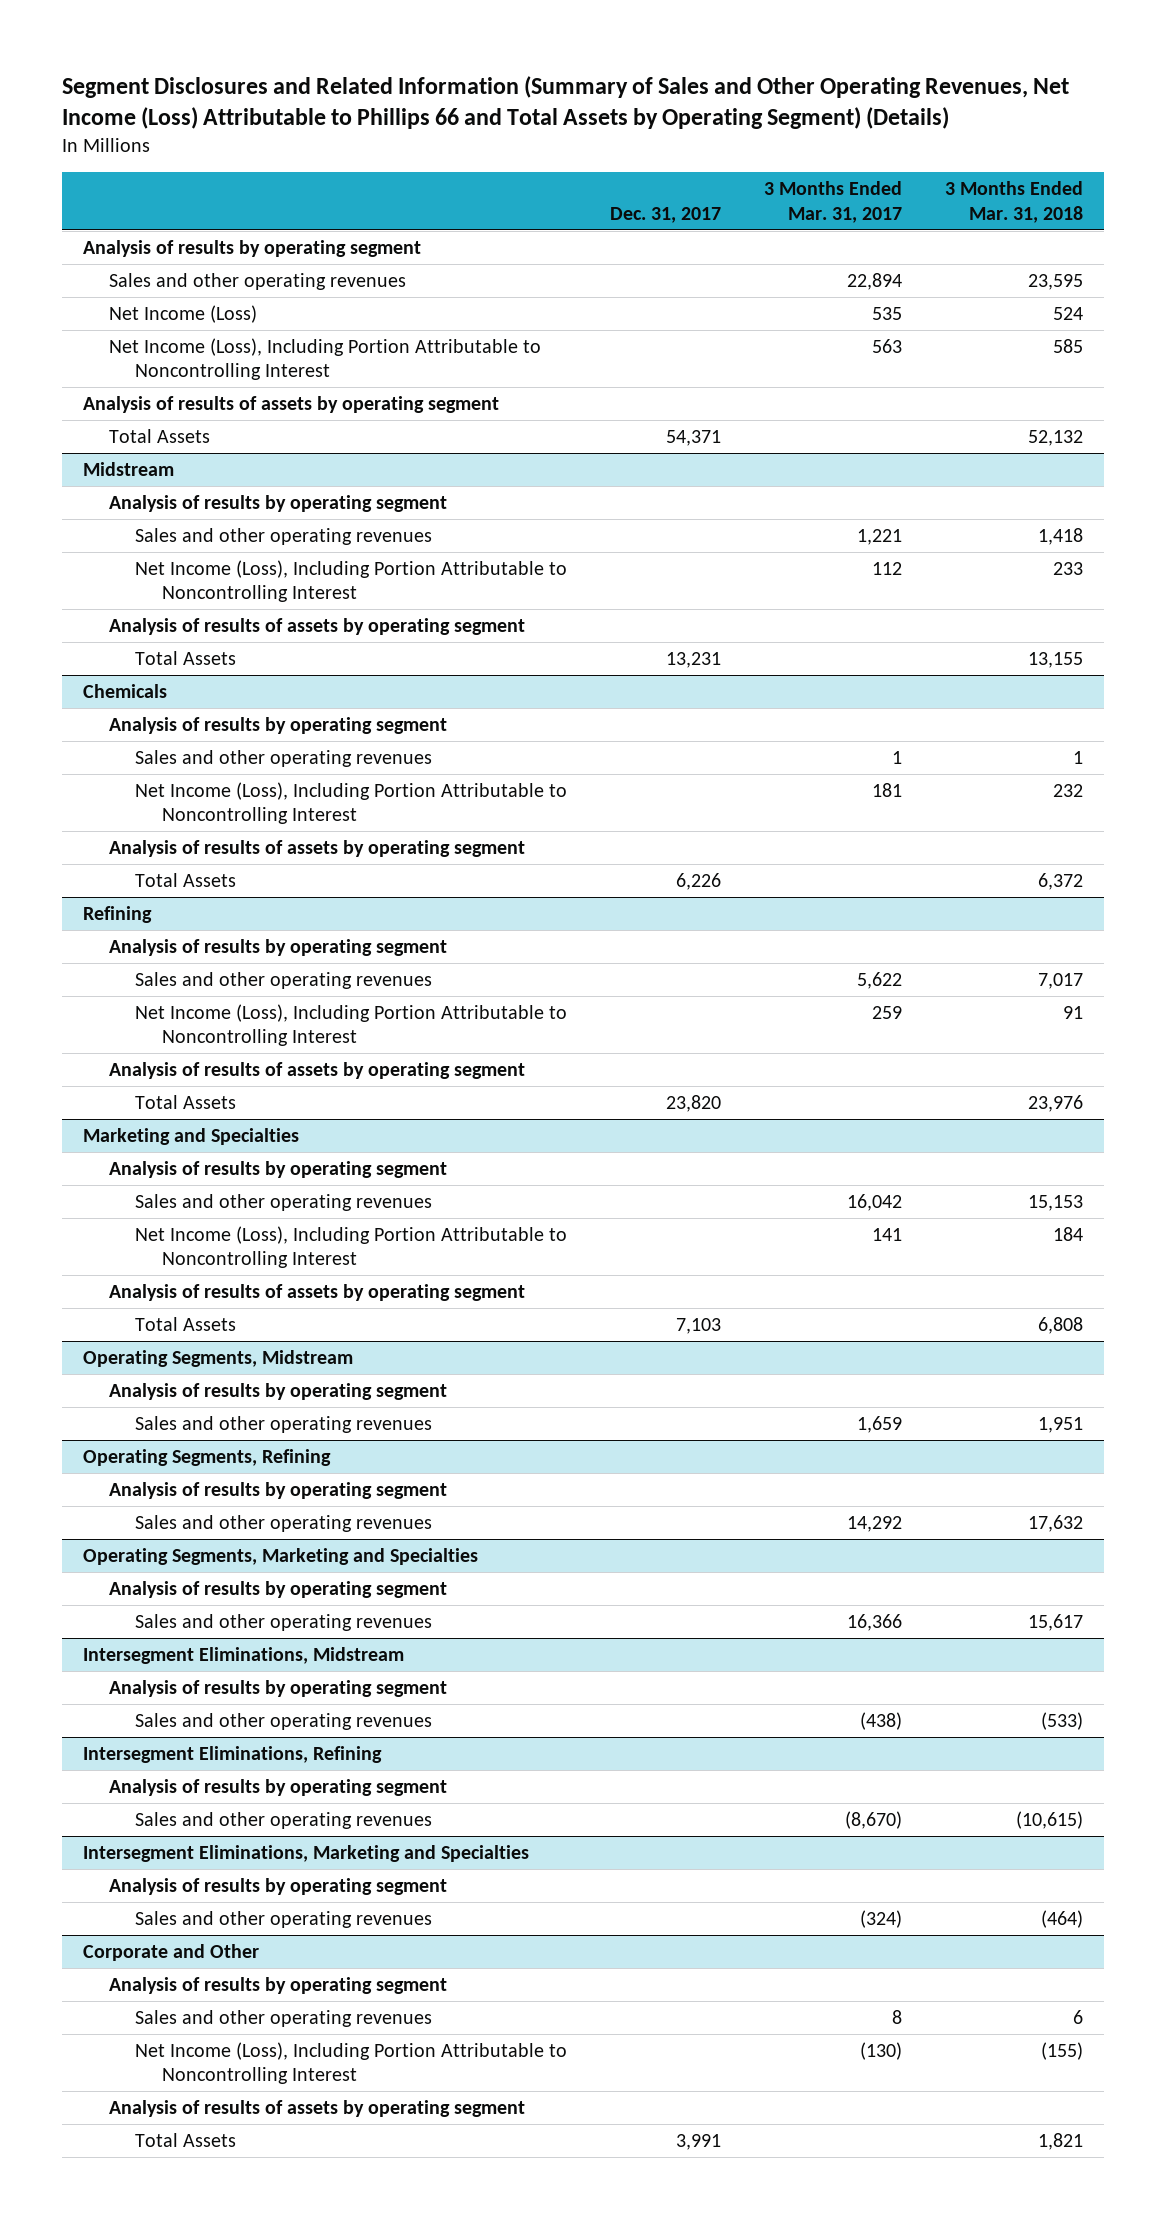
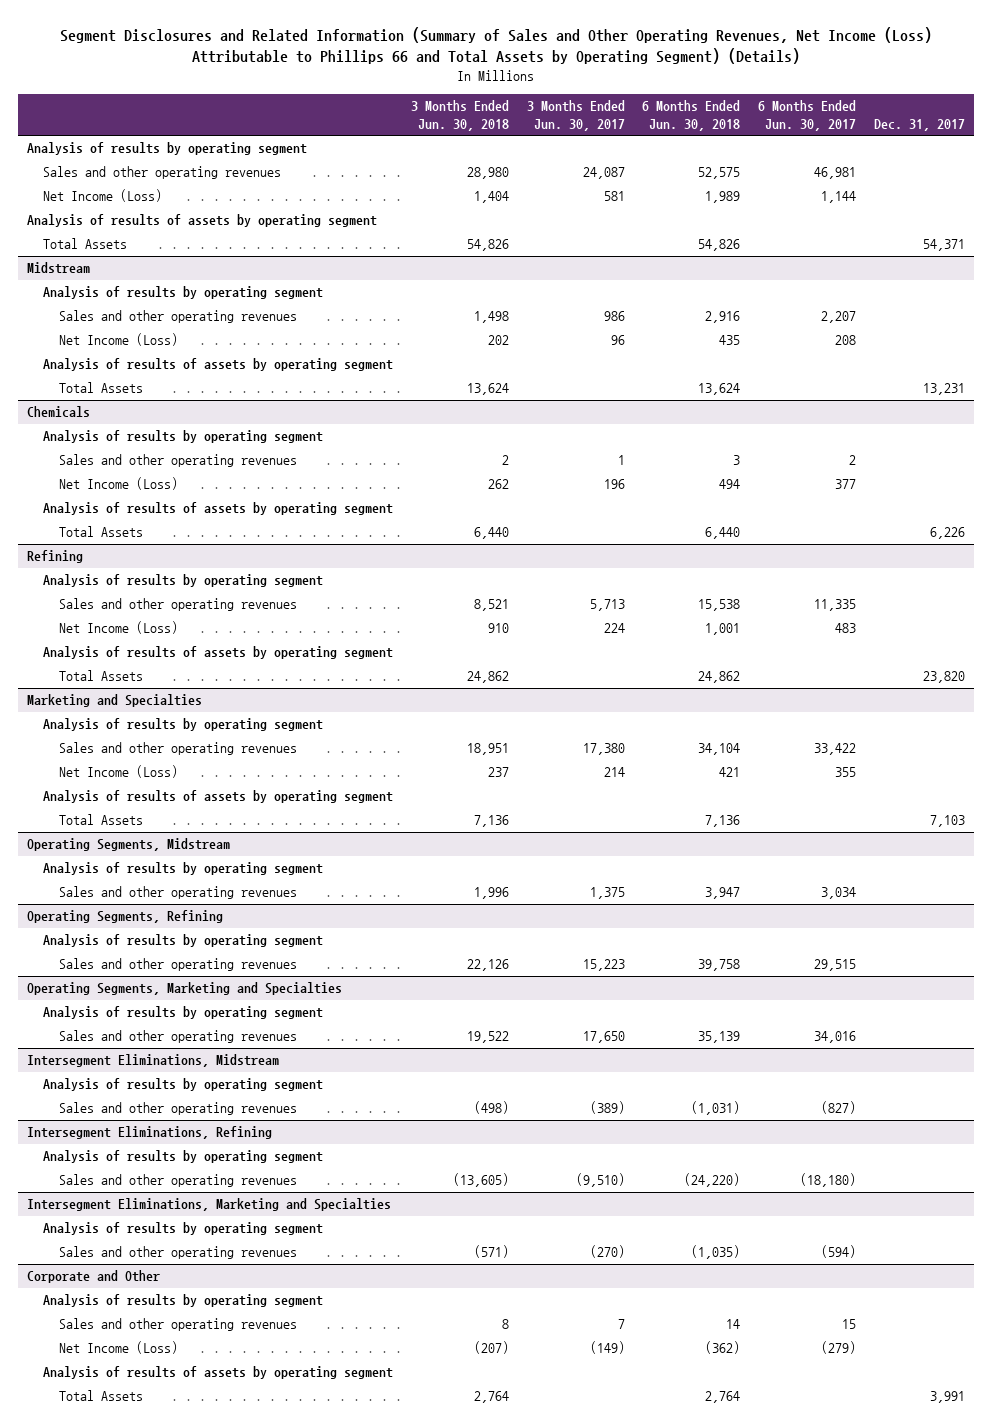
[763,181,902,223] 3 Months Ended Mar. 31, 2017 -> none
[944,181,1083,223] 3 Months Ended Mar. 31, 2018 -> none
none -> [410,99,509,131] 3 Months Ended Jun. 30, 2018
none -> [526,99,625,131] 3 Months Ended Jun. 30, 2017
none -> [642,99,741,131] 6 Months Ended Jun. 30, 2018
none -> [758,99,857,131] 6 Months Ended Jun. 30, 2017
[109,337,542,381] Net Income (Loss), Including Portion Attributable to Noncontrolling Interest -> none
[135,559,568,603] Net Income (Loss), Including Portion Attributable to Noncontrolling Interest -> [58,333,178,347] Net Income (Loss)
[135,781,568,825] Net Income (Loss), Including Portion Attributable to Noncontrolling Interest -> [58,477,178,491] Net Income (Loss)
[135,1003,568,1047] Net Income (Loss), Including Portion Attributable to Noncontrolling Interest -> [58,621,178,635] Net Income (Loss)
[135,1225,568,1269] Net Income (Loss), Including Portion Attributable to Noncontrolling Interest -> [58,765,178,779] Net Income (Loss)
[135,2041,568,2085] Net Income (Loss), Including Portion Attributable to Noncontrolling Interest -> [58,1341,178,1355] Net Income (Loss)

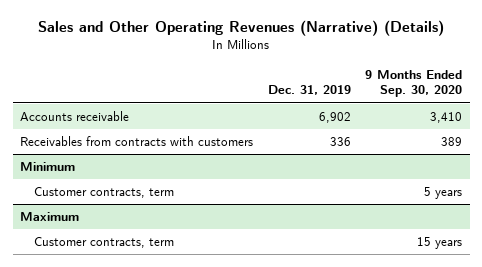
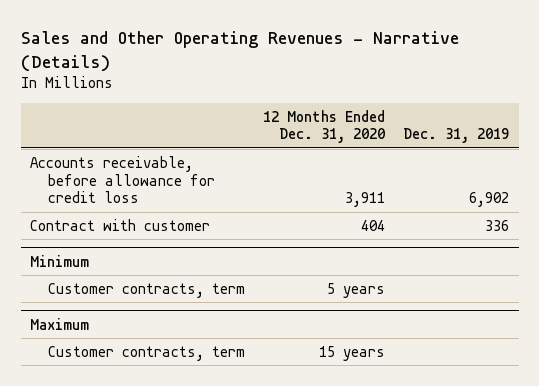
[38,20,445,37] Sales and Other Operating Revenues (Narrative) (Details) -> [20,31,459,72] Sales and Other Operating Revenues - Narrative (Details)
[365,69,463,98] 9 Months Ended Sep. 30, 2020 -> none
none -> [262,109,385,144] 12 Months Ended Dec. 31, 2020
[20,111,130,122] Accounts receivable -> [29,155,215,204] Accounts receivable, before allowance for credit loss
[20,136,254,147] Receivables from contracts with customers -> [29,218,210,231] Contract with customer

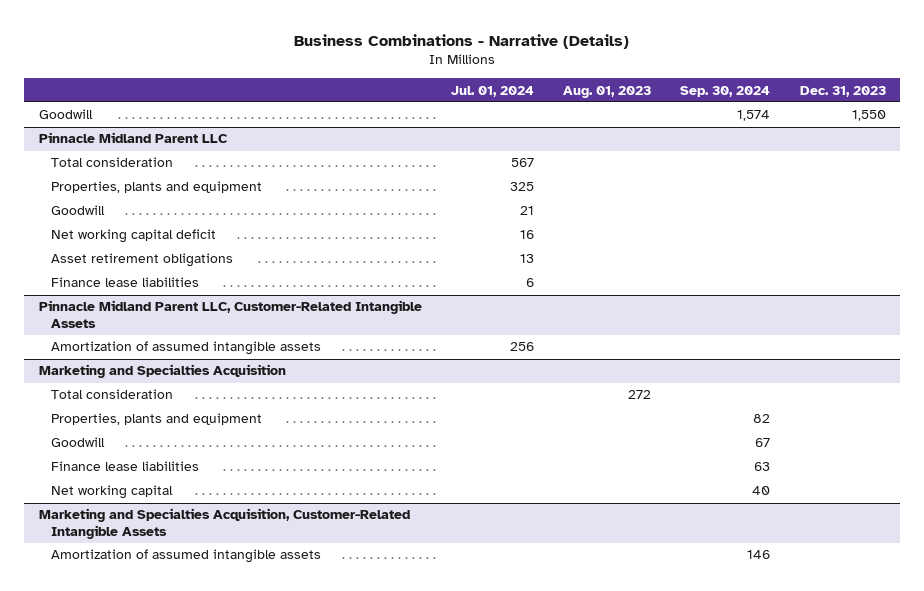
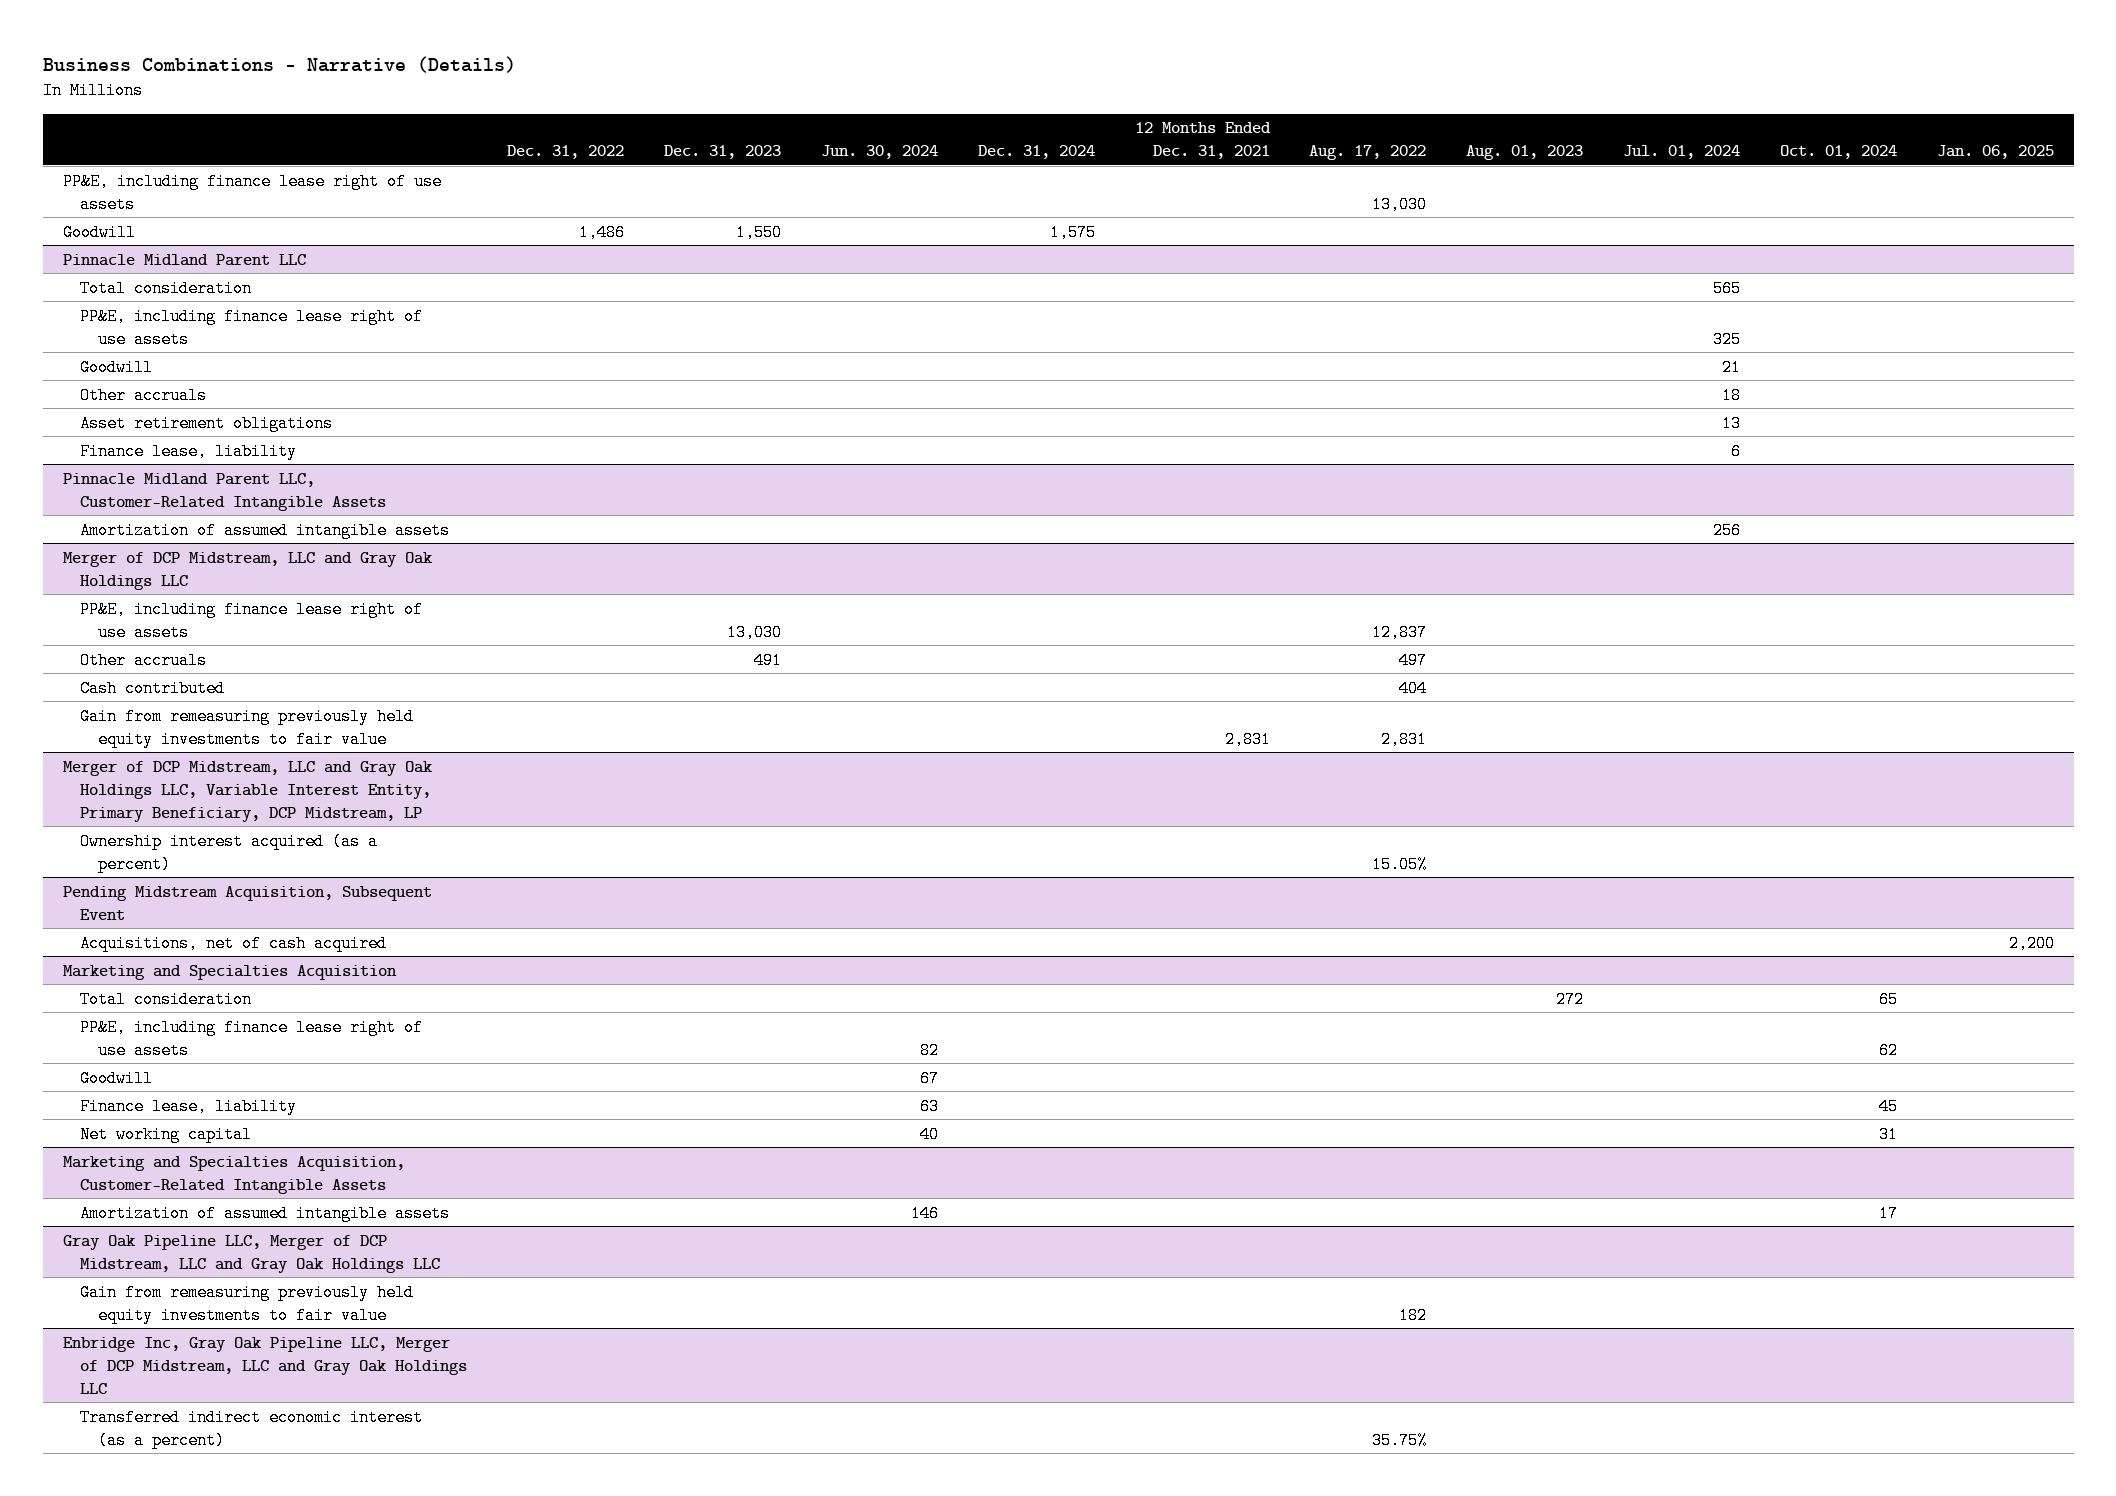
[680,85,771,97] Sep. 30, 2024 -> none
none -> [507,145,625,160] Dec. 31, 2022
none -> [820,145,938,160] Jun. 30, 2024
none -> [977,145,1095,160] Dec. 31, 2024
none -> [1134,122,1271,160] 12 Months Ended Dec. 31, 2021
none -> [1309,145,1427,161] Aug. 17, 2022
none -> [1779,145,1897,160] Oct. 01, 2024
none -> [1936,145,2054,160] Jan. 06, 2025
none -> [62,172,442,213] PP&E, including finance lease right of use assets
[510,158,534,168] 567 -> [1713,279,1742,297] 565
[51,181,263,194] Properties, plants and equipment -> [80,307,424,348] PP&E, including finance lease right of use assets
[51,229,217,244] Net working capital deficit -> none
none -> [80,386,208,404] Other accruals
[51,277,200,288] Finance lease liabilities -> [80,442,298,460] Finance lease, liability
none -> [62,551,433,590] Merger of DCP Midstream, LLC and Gray Oak Holdings LLC
none -> [80,600,424,641] PP&E, including finance lease right of use assets
none -> [80,651,208,669] Other accruals
none -> [80,679,226,697] Cash contributed
none -> [80,707,415,748] Gain from remeasuring previously held equity investments to fair value
none -> [62,760,433,823] Merger of DCP Midstream, LLC and Gray Oak Holdings LLC, Variable Interest Entity, Primary Beneficiary, DCP Midstream, LP
none -> [80,832,379,873] Ownership interest acquired (as a percent)
none -> [62,885,432,920] Pending Midstream Acquisition, Subsequent Event
none -> [80,934,388,952] Acquisitions, net of cash acquired
[51,413,263,426] Properties, plants and equipment -> [80,1018,424,1059] PP&E, including finance lease right of use assets
[51,461,200,472] Finance lease liabilities -> [80,1097,298,1115] Finance lease, liability
none -> [62,1234,441,1273] Gray Oak Pipeline LLC, Merger of DCP Midstream, LLC and Gray Oak Holdings LLC
none -> [80,1283,415,1324] Gain from remeasuring previously held equity investments to fair value
none -> [62,1336,468,1395] Enbridge Inc, Gray Oak Pipeline LLC, Merger of DCP Midstream, LLC and Gray Oak Holdings LLC
none -> [80,1408,424,1449] Transferred indirect economic interest (as a percent)

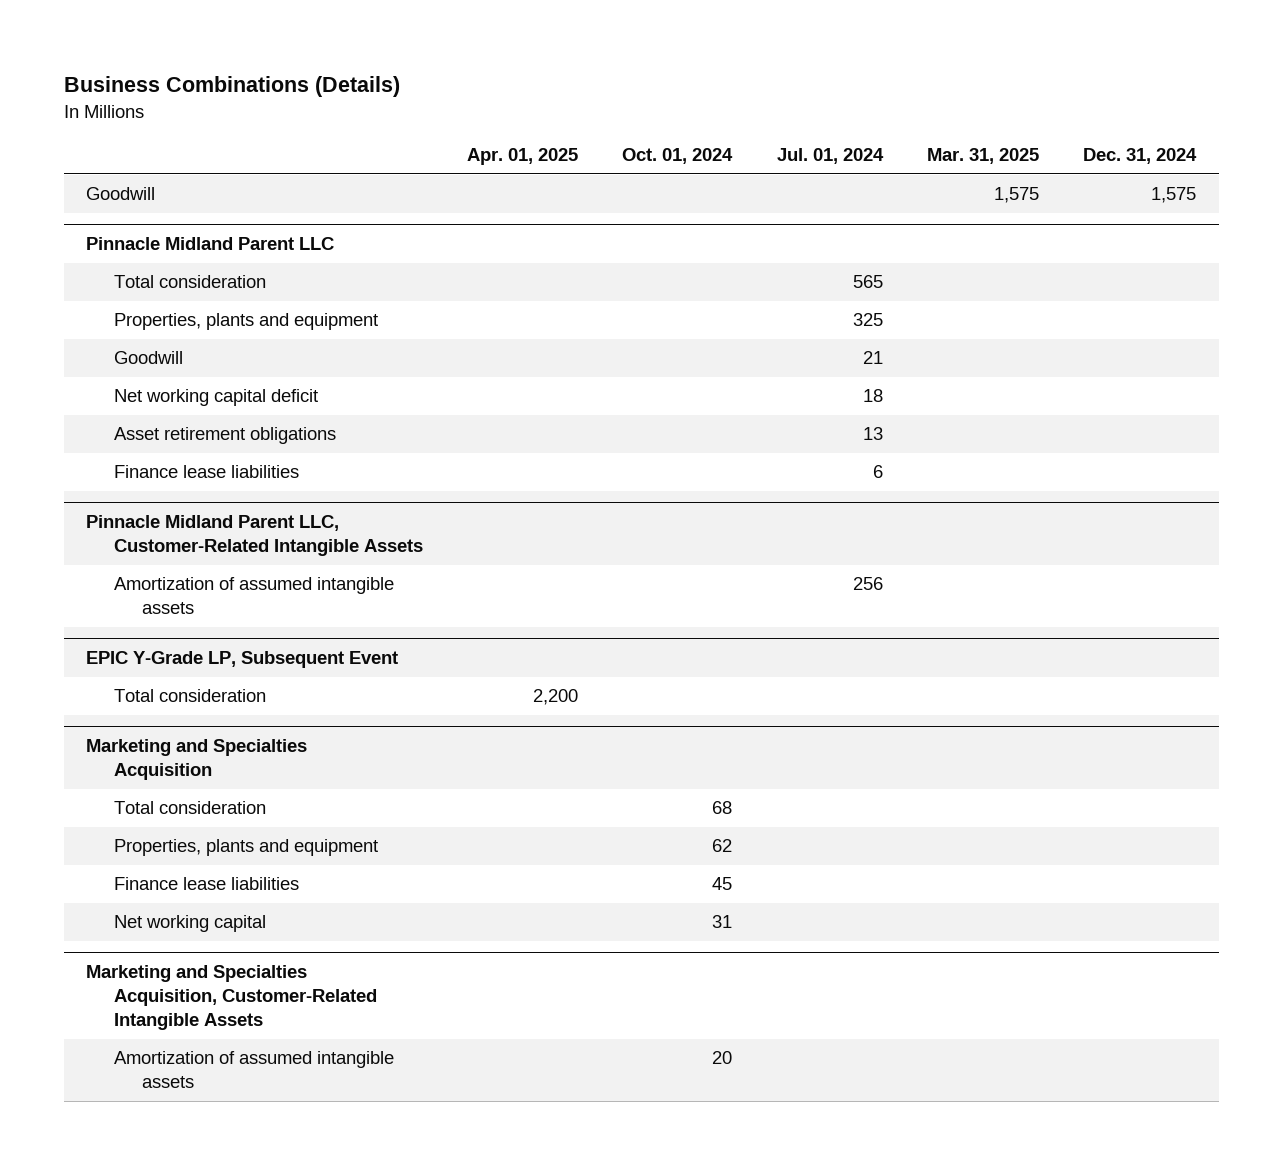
[42,55,516,73] Business Combinations - Narrative (Details) -> [63,76,400,98] Business Combinations (Details)
[507,145,625,160] Dec. 31, 2022 -> none
[664,145,782,160] Dec. 31, 2023 -> none
[820,145,938,160] Jun. 30, 2024 -> none
[1134,122,1271,160] 12 Months Ended Dec. 31, 2021 -> none
[1309,145,1427,161] Aug. 17, 2022 -> none
[1466,145,1584,161] Aug. 01, 2023 -> none
[1936,145,2054,160] Jan. 06, 2025 -> none
none -> [467,148,579,166] Apr. 01, 2025
none -> [927,148,1040,165] Mar. 31, 2025
[62,172,442,213] PP&E, including finance lease right of use assets -> none
[80,307,424,348] PP&E, including finance lease right of use assets -> [113,313,378,331] Properties, plants and equipment
[80,386,208,404] Other accruals -> [113,389,318,407] Net working capital deficit
[80,442,298,460] Finance lease, liability -> [113,465,299,479] Finance lease liabilities
[62,551,433,590] Merger of DCP Midstream, LLC and Gray Oak Holdings LLC -> none
[80,600,424,641] PP&E, including finance lease right of use assets -> none
[80,651,208,669] Other accruals -> none
[80,679,226,697] Cash contributed -> none
[80,707,415,748] Gain from remeasuring previously held equity investments to fair value -> none
[62,760,433,823] Merger of DCP Midstream, LLC and Gray Oak Holdings LLC, Variable Interest Entity, Primary Beneficiary, DCP Midstream, LP -> none
[80,832,379,873] Ownership interest acquired (as a percent) -> none
[62,885,432,920] Pending Midstream Acquisition, Subsequent Event -> none
[80,934,388,952] Acquisitions, net of cash acquired -> none
none -> [85,651,398,669] EPIC Y-Grade LP, Subsequent Event
none -> [113,689,266,703] Total consideration
[80,1069,154,1087] Goodwill -> none
[1878,990,1898,1008] 65 -> [712,801,733,815] 68
[80,1018,424,1059] PP&E, including finance lease right of use assets -> [113,839,378,857] Properties, plants and equipment
[80,1097,298,1115] Finance lease, liability -> [113,877,299,891] Finance lease liabilities
[62,1234,441,1273] Gray Oak Pipeline LLC, Merger of DCP Midstream, LLC and Gray Oak Holdings LLC -> none
[80,1283,415,1324] Gain from remeasuring previously held equity investments to fair value -> none
[62,1336,468,1395] Enbridge Inc, Gray Oak Pipeline LLC, Merger of DCP Midstream, LLC and Gray Oak Holdings LLC -> none
[80,1408,424,1449] Transferred indirect economic interest (as a percent) -> none
[1878,1204,1898,1222] 17 -> [712,1051,733,1065] 20

